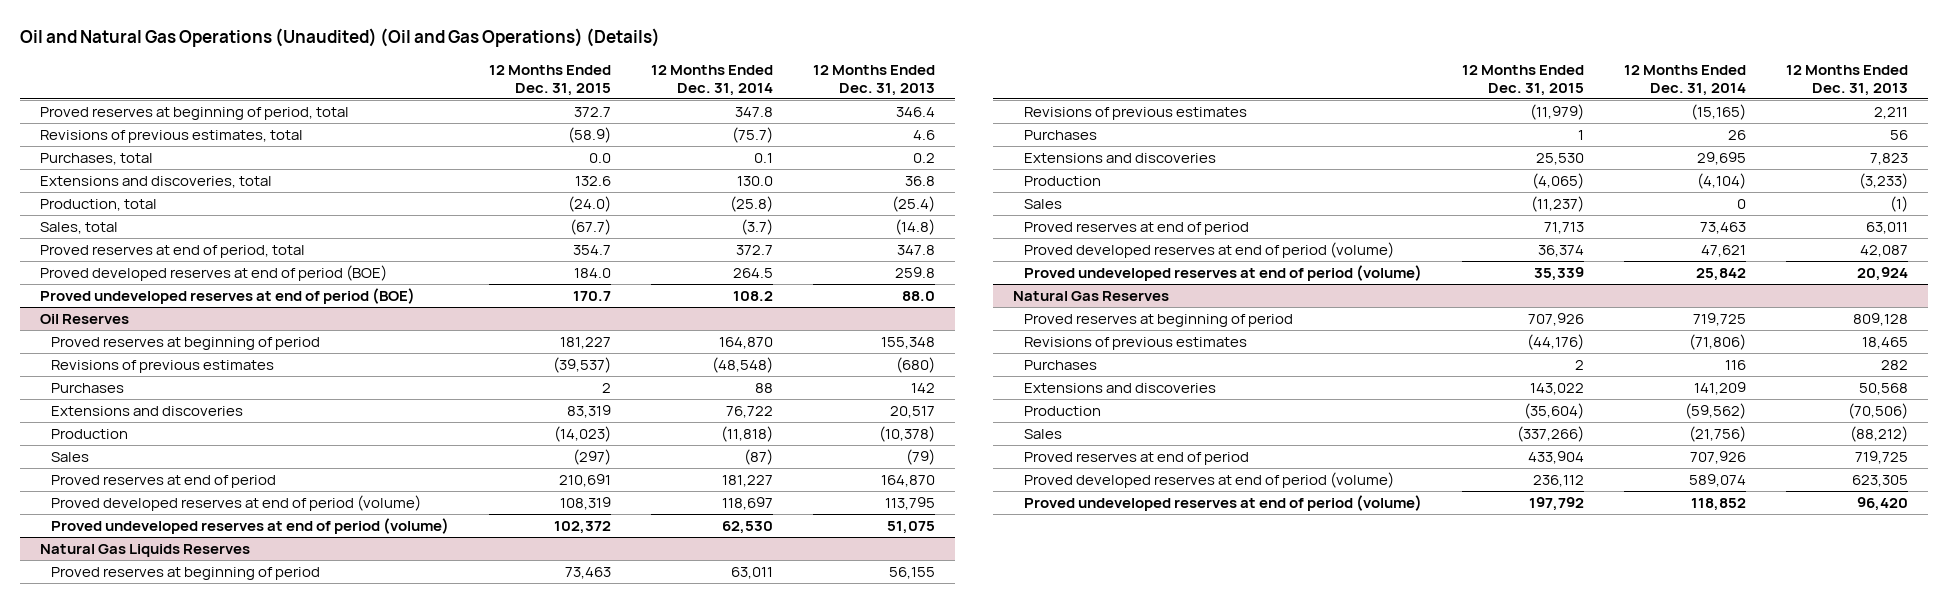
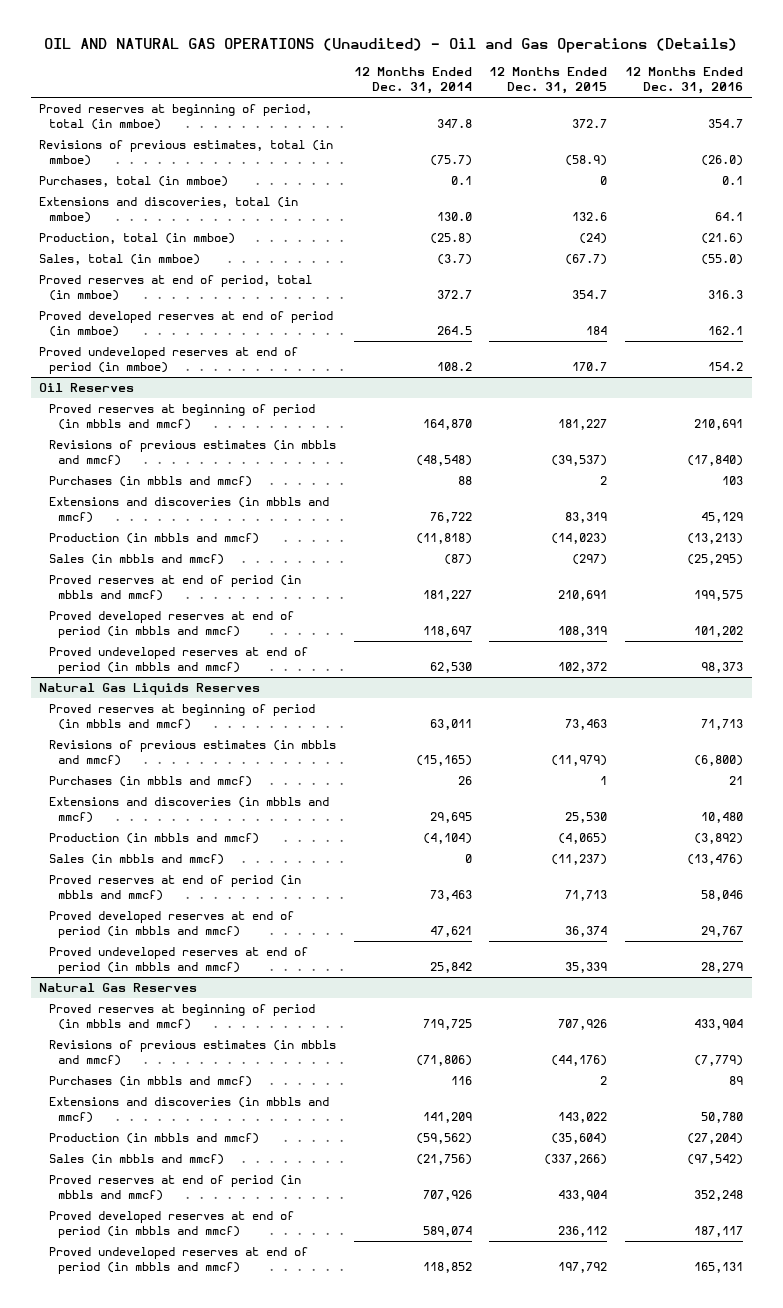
[19,27,660,47] Oil and Natural Gas Operations (Unaudited) (Oil and Gas Operations) (Details) -> [44,38,738,54] OIL AND NATURAL GAS OPERATIONS (Unaudited) - Oil and Gas Operations (Details)
[813,64,936,96] 12 Months Ended Dec. 31, 2013 -> none
none -> [625,67,744,94] 12 Months Ended Dec. 31, 2016
[39,106,349,120] Proved reserves at beginning of period, total -> [39,104,313,130] Proved reserves at beginning of period, total (in mmboe)
[39,129,303,143] Revisions of previous estimates, total -> [39,140,334,166] Revisions of previous estimates, total (in mmboe)
[39,152,153,165] Purchases, total -> [39,176,229,188] Purchases, total (in mmboe)
[588,152,611,163] 0.0 -> [600,176,608,186] 0
[39,175,272,188] Extensions and discoveries, total -> [39,197,299,223] Extensions and discoveries, total (in mmboe)
[39,198,157,211] Production, total -> [39,233,236,245] Production, total (in mmboe)
[567,195,611,212] (24.0) -> [579,233,608,245] (24)
[39,221,118,234] Sales, total -> [39,254,201,266] Sales, total (in mmboe)
[39,244,305,258] Proved reserves at end of period, total -> [39,275,313,301] Proved reserves at end of period, total (in mmboe)
[39,264,387,281] Proved developed reserves at end of period (BOE) -> [39,311,334,337] Proved developed reserves at end of period (in mmboe)
[573,267,611,278] 184.0 -> [586,325,608,335] 184
[39,287,415,304] Proved undeveloped reserves at end of period (BOE) -> [39,347,299,374] Proved undeveloped reserves at end of period (in mmboe)
[50,336,320,350] Proved reserves at beginning of period -> [48,404,315,430] Proved reserves at beginning of period (in mbbls and mmcf)
[50,359,274,373] Revisions of previous estimates -> [48,440,336,466] Revisions of previous estimates (in mbbls and mmcf)
[50,382,124,393] Purchases -> [48,476,252,488] Purchases (in mbbls and mmcf)
[50,405,243,416] Extensions and discoveries -> [48,497,329,523] Extensions and discoveries (in mbbls and mmcf)
[50,428,128,439] Production -> [48,533,259,545] Production (in mbbls and mmcf)
[50,451,89,462] Sales -> [48,554,224,566] Sales (in mbbls and mmcf)
[50,474,276,488] Proved reserves at end of period -> [48,575,301,601] Proved reserves at end of period (in mbbls and mmcf)
[50,494,421,511] Proved developed reserves at end of period (volume) -> [48,611,294,638] Proved developed reserves at end of period (in mbbls and mmcf)
[50,517,449,534] Proved undeveloped reserves at end of period (volume) -> [48,647,308,674] Proved undeveloped reserves at end of period (in mbbls and mmcf)
[50,566,320,580] Proved reserves at beginning of period -> [48,704,315,730] Proved reserves at beginning of period (in mbbls and mmcf)
[1023,106,1247,120] Revisions of previous estimates -> [48,740,336,766] Revisions of previous estimates (in mbbls and mmcf)
[1023,129,1097,140] Purchases -> [48,776,252,788] Purchases (in mbbls and mmcf)
[1023,152,1216,163] Extensions and discoveries -> [48,797,329,823] Extensions and discoveries (in mbbls and mmcf)
[1023,175,1101,186] Production -> [48,833,259,845] Production (in mbbls and mmcf)
[1023,198,1062,209] Sales -> [48,854,224,866] Sales (in mbbls and mmcf)
[1023,221,1249,235] Proved reserves at end of period -> [48,875,301,901] Proved reserves at end of period (in mbbls and mmcf)
[1023,241,1394,258] Proved developed reserves at end of period (volume) -> [48,911,294,938] Proved developed reserves at end of period (in mbbls and mmcf)
[1023,264,1422,281] Proved undeveloped reserves at end of period (volume) -> [48,947,308,974] Proved undeveloped reserves at end of period (in mbbls and mmcf)
[1023,313,1293,327] Proved reserves at beginning of period -> [48,1004,315,1030] Proved reserves at beginning of period (in mbbls and mmcf)
[1023,336,1247,350] Revisions of previous estimates -> [48,1040,336,1066] Revisions of previous estimates (in mbbls and mmcf)
[1023,359,1097,370] Purchases -> [48,1076,252,1088] Purchases (in mbbls and mmcf)
[1023,382,1216,393] Extensions and discoveries -> [48,1097,329,1123] Extensions and discoveries (in mbbls and mmcf)
[1023,405,1101,416] Production -> [48,1133,259,1145] Production (in mbbls and mmcf)
[1023,428,1062,439] Sales -> [48,1154,224,1166] Sales (in mbbls and mmcf)
[1023,451,1249,465] Proved reserves at end of period -> [48,1175,301,1201] Proved reserves at end of period (in mbbls and mmcf)
[1023,471,1394,488] Proved developed reserves at end of period (volume) -> [48,1211,294,1238] Proved developed reserves at end of period (in mbbls and mmcf)
[1023,494,1422,511] Proved undeveloped reserves at end of period (volume) -> [48,1247,308,1274] Proved undeveloped reserves at end of period (in mbbls and mmcf)

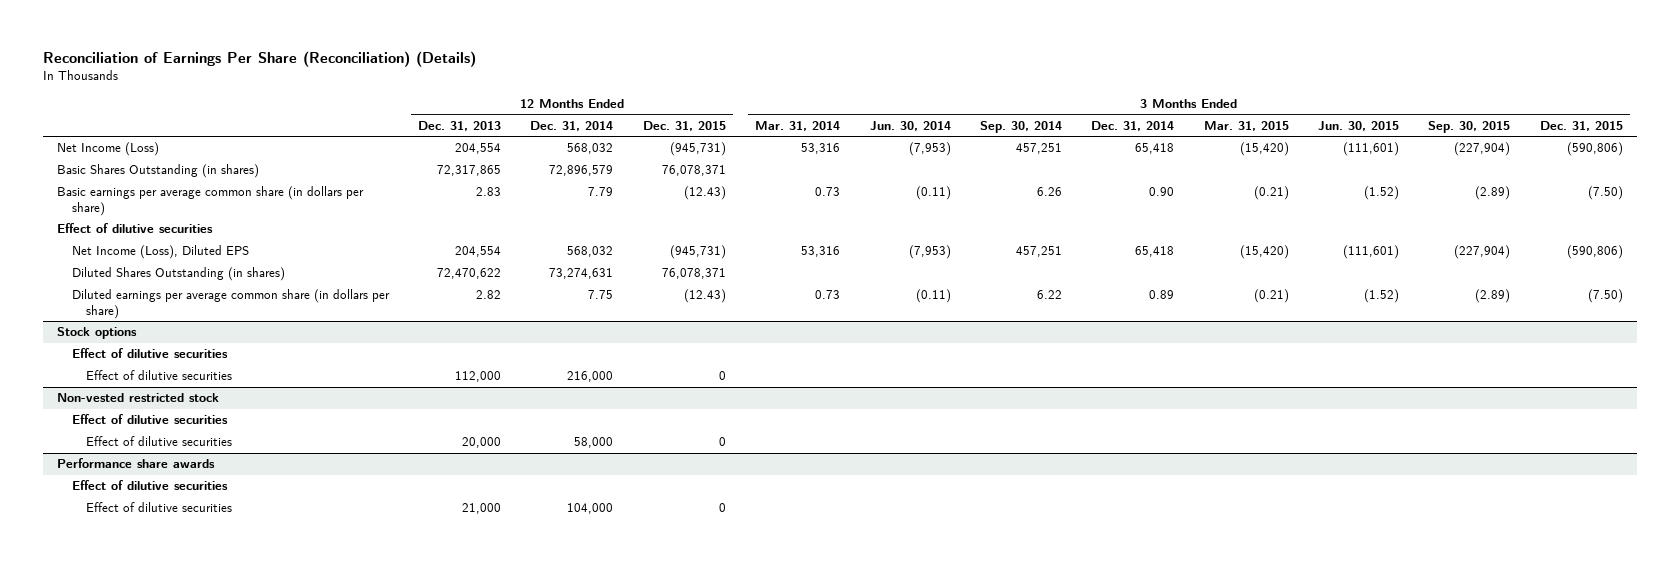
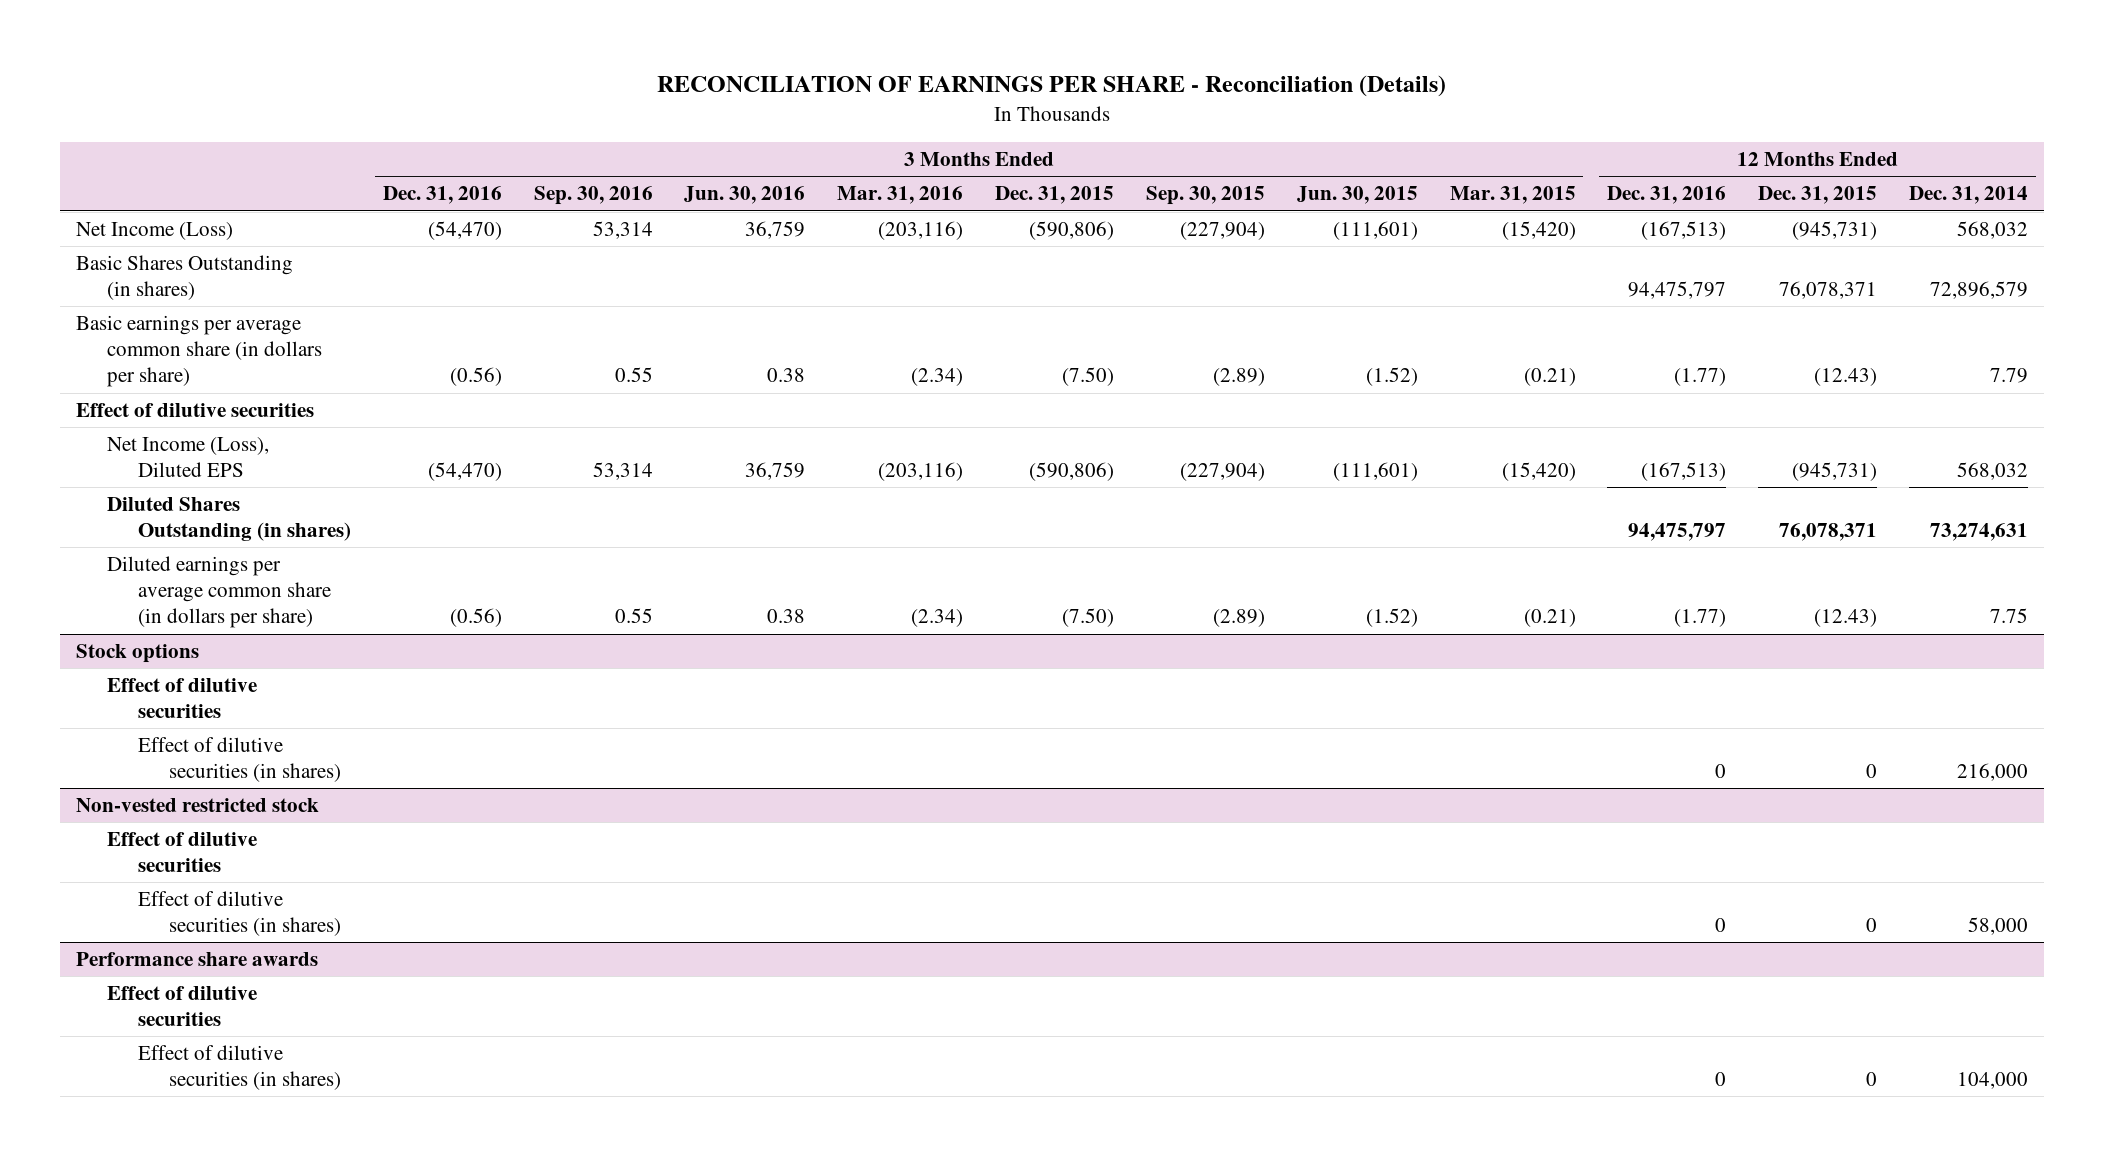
[42,50,476,67] Reconciliation of Earnings Per Share (Reconciliation) (Details) -> [656,75,1446,98] RECONCILIATION OF EARNINGS PER SHARE - Reconciliation (Details)
[418,120,502,131] Dec. 31, 2013 -> none
[755,120,841,131] Mar. 31, 2014 -> none
[869,120,951,131] Jun. 30, 2014 -> none
[979,120,1062,133] Sep. 30, 2014 -> none
[1091,120,1175,131] Dec. 31, 2014 -> none
none -> [382,186,502,205] Dec. 31, 2016
none -> [533,186,653,206] Sep. 30, 2016
none -> [684,186,806,205] Jun. 30, 2016
none -> [837,186,964,205] Mar. 31, 2016
none -> [1607,186,1727,205] Dec. 31, 2016
[86,370,233,381] Effect of dilutive securities -> [137,737,342,783] Effect of dilutive securities (in shares)
[86,436,233,447] Effect of dilutive securities -> [137,891,342,937] Effect of dilutive securities (in shares)
[86,502,233,513] Effect of dilutive securities -> [137,1045,342,1091] Effect of dilutive securities (in shares)

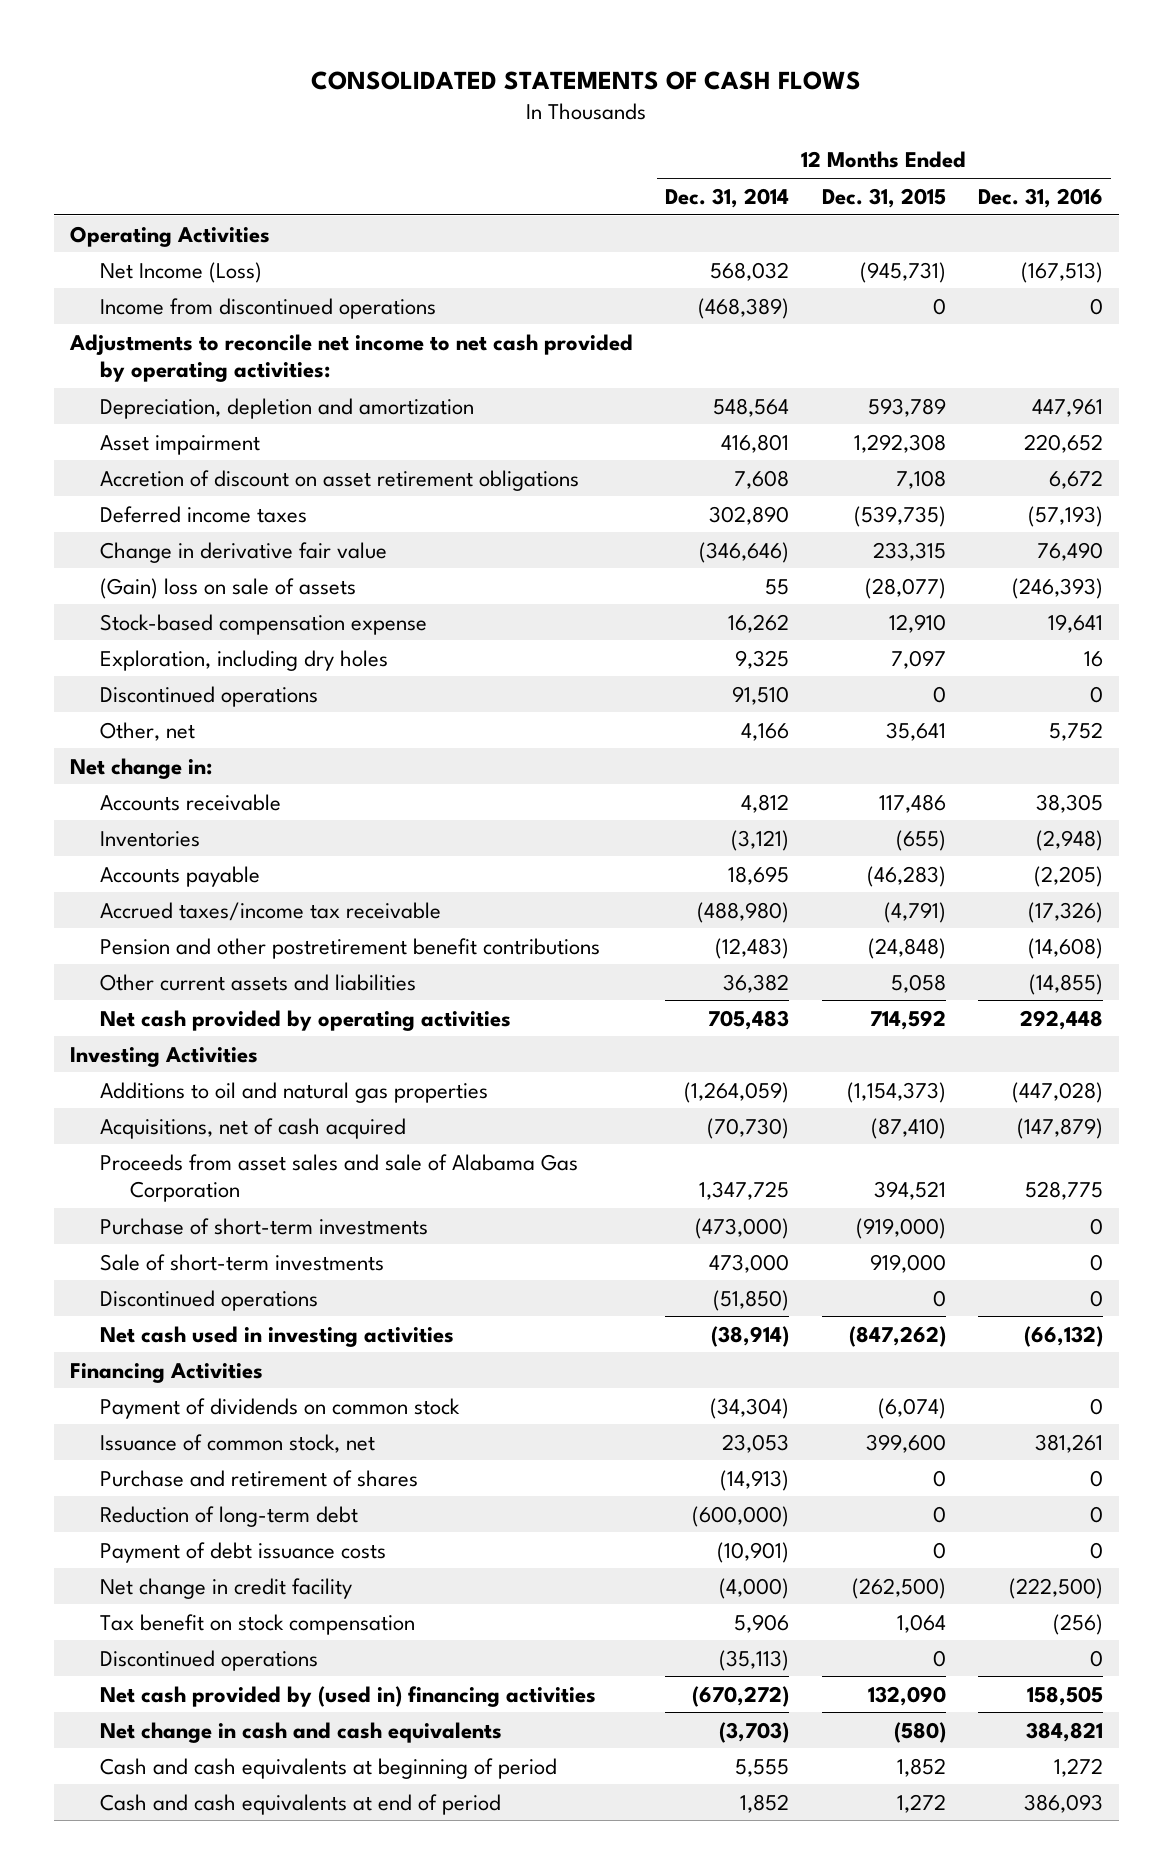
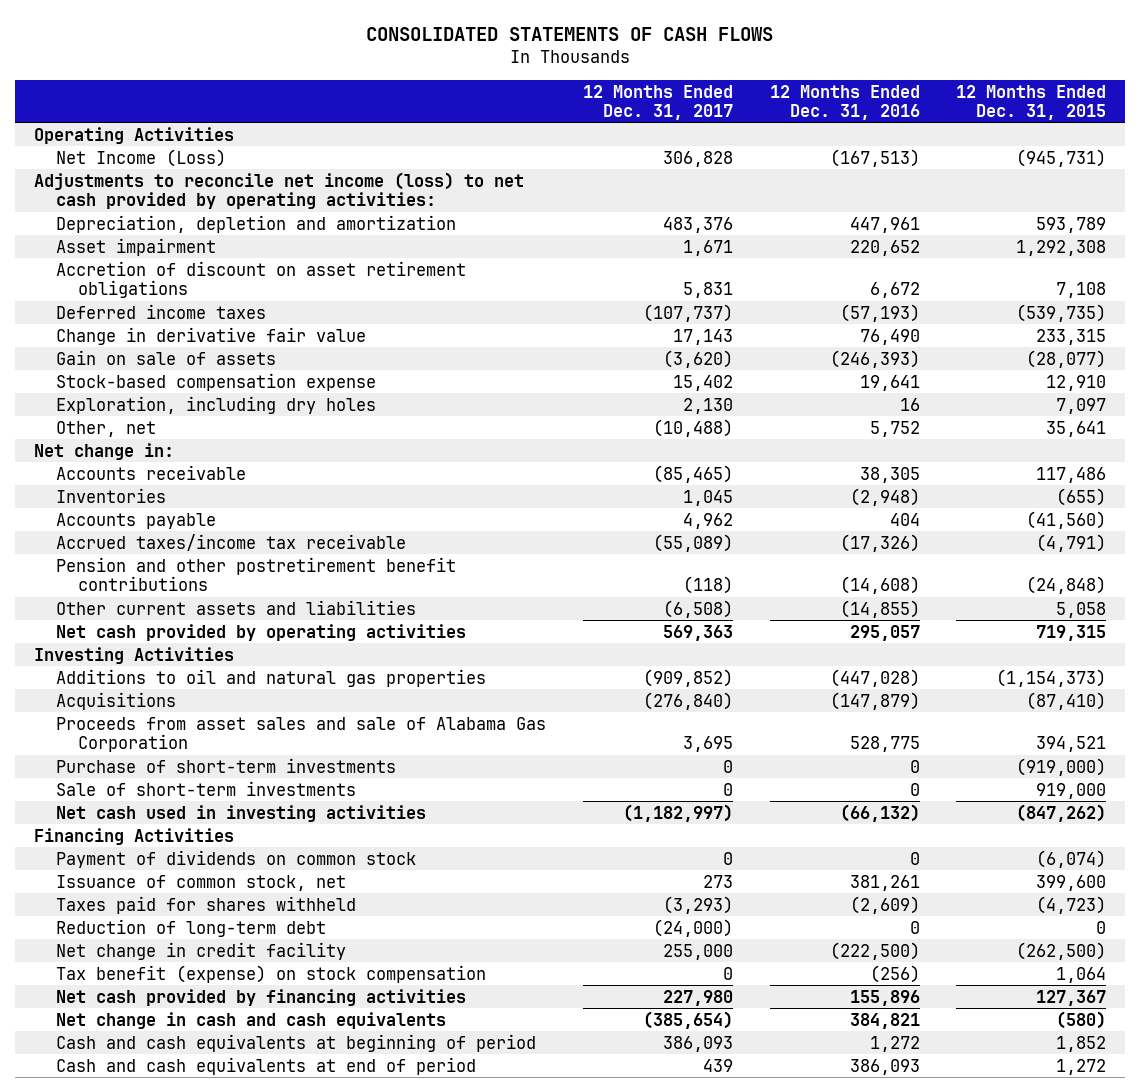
[665,187,790,208] Dec. 31, 2014 -> none
none -> [582,84,733,120] 12 Months Ended Dec. 31, 2017
[100,297,437,319] Income from discontinued operations -> none
[69,333,634,383] Adjustments to reconcile net income to net cash provided by operating activities: -> [33,171,524,209] Adjustments to reconcile net income (loss) to net cash provided by operating activities:
[100,577,357,599] (Gain) loss on sale of assets -> [55,349,276,365] Gain on sale of assets
[100,685,319,707] Discontinued operations -> none
[866,865,946,887] (46,283) -> [1026,510,1107,529] (41,560)
[1033,865,1103,887] (2,205) -> [889,512,920,526] 404
[869,1009,946,1030] 714,592 -> [1036,624,1107,641] 719,315
[1019,1009,1103,1030] 292,448 -> [849,624,920,641] 295,057
[100,1117,407,1139] Acquisitions, net of cash acquired -> [55,691,176,710] Acquisitions
[100,1289,319,1311] Discontinued operations -> none
[100,1469,419,1487] Purchase and retirement of shares -> none
none -> [55,895,356,914] Taxes paid for shares withheld
[100,1541,387,1563] Payment of debt issuance costs -> none
[100,1649,319,1671] Discontinued operations -> none
[100,1613,416,1635] Tax benefit on stock compensation -> [55,964,486,983] Tax benefit (expense) on stock compensation
[100,1685,597,1707] Net cash provided by (used in) financing activities -> [55,988,466,1006] Net cash provided by financing activities
[867,1685,946,1706] 132,090 -> [1036,989,1107,1006] 127,367
[1026,1685,1103,1706] 158,505 -> [849,989,920,1006] 155,896

